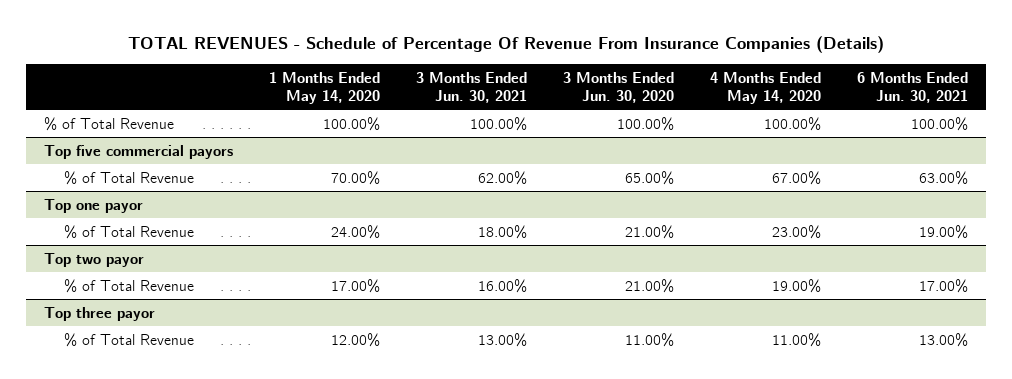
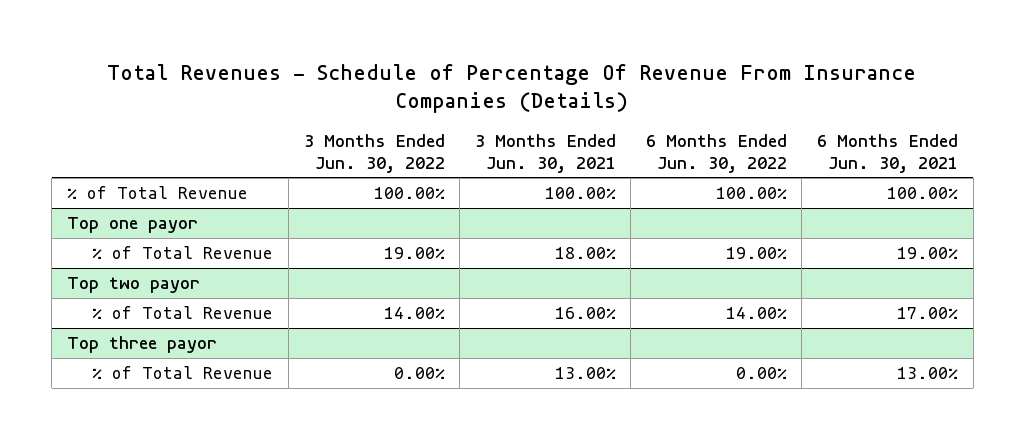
[127,36,884,54] TOTAL REVENUES - Schedule of Percentage Of Revenue From Insurance Companies (Details) -> [107,63,917,113] Total Revenues - Schedule of Percentage Of Revenue From Insurance Companies (Details)
[268,71,380,104] 1 Months Ended May 14, 2020 -> none
[562,71,674,103] 3 Months Ended Jun. 30, 2020 -> none
[709,71,821,104] 4 Months Ended May 14, 2020 -> none
none -> [303,133,445,173] 3 Months Ended Jun. 30, 2022
none -> [645,133,787,173] 6 Months Ended Jun. 30, 2022
[44,144,234,159] Top five commercial payors -> none
[64,170,195,185] % of Total Revenue -> none

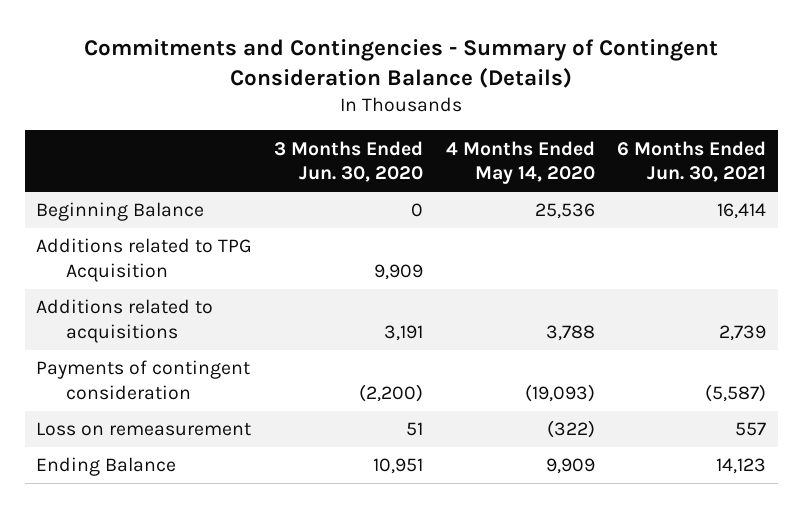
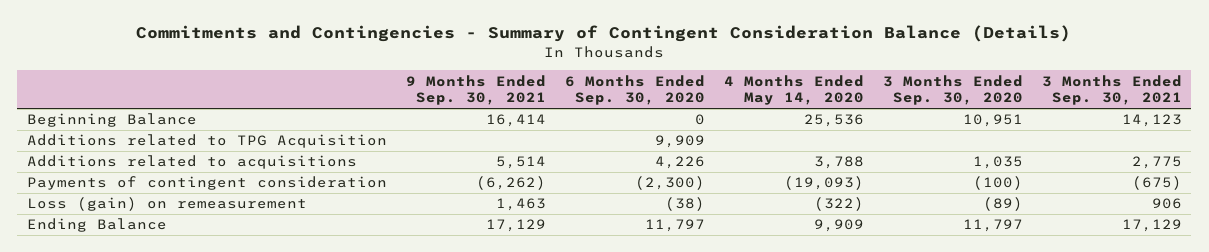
[274,140,424,183] 3 Months Ended Jun. 30, 2020 -> none
[617,140,767,183] 6 Months Ended Jun. 30, 2021 -> none
none -> [405,74,546,106] 9 Months Ended Sep. 30, 2021
none -> [564,74,705,106] 6 Months Ended Sep. 30, 2020
none -> [882,74,1023,106] 3 Months Ended Sep. 30, 2020
none -> [1041,74,1182,106] 3 Months Ended Sep. 30, 2021
[35,422,251,437] Loss on remeasurement -> [26,197,307,212] Loss (gain) on remeasurement

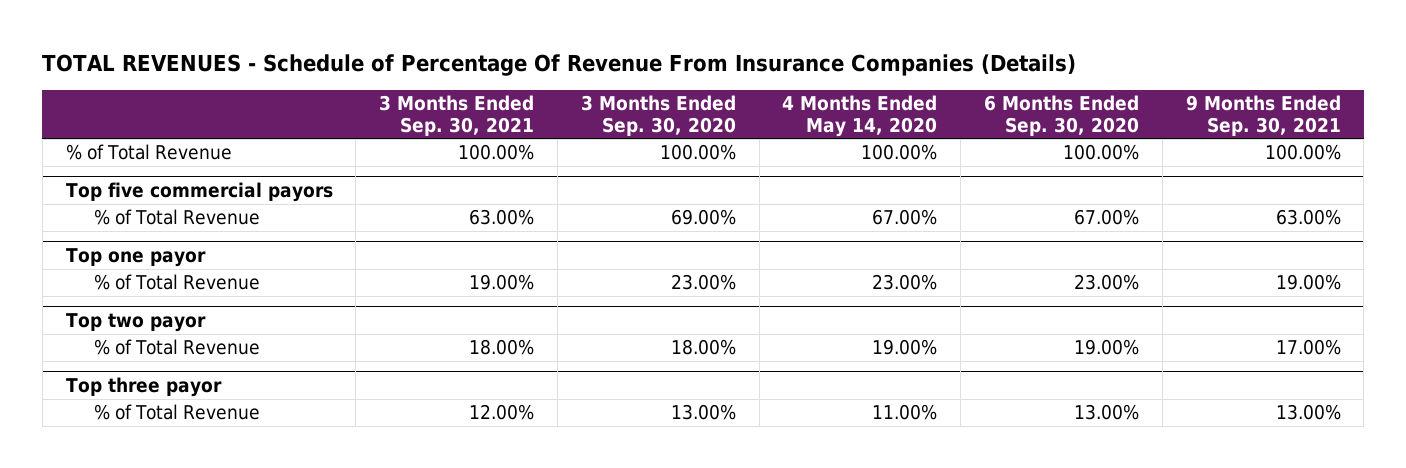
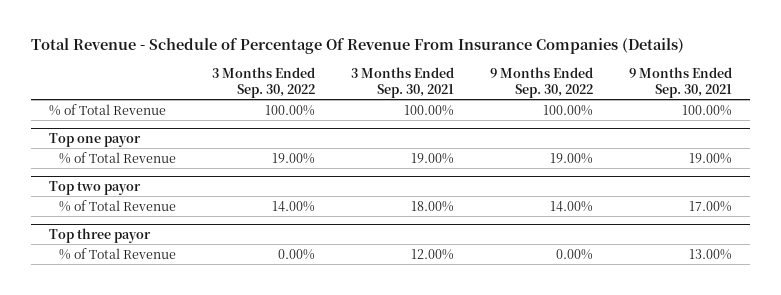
[42,54,1077,77] TOTAL REVENUES - Schedule of Percentage Of Revenue From Insurance Companies (Details) -> [30,38,684,55] Total Revenue - Schedule of Percentage Of Revenue From Insurance Companies (Details)
[580,94,736,136] 3 Months Ended Sep. 30, 2020 -> none
[782,94,938,137] 4 Months Ended May 14, 2020 -> none
[984,94,1140,136] 6 Months Ended Sep. 30, 2020 -> none
none -> [212,66,316,99] 3 Months Ended Sep. 30, 2022
none -> [490,66,594,99] 9 Months Ended Sep. 30, 2022
[65,182,333,203] Top five commercial payors -> none
[94,209,261,226] % of Total Revenue -> none

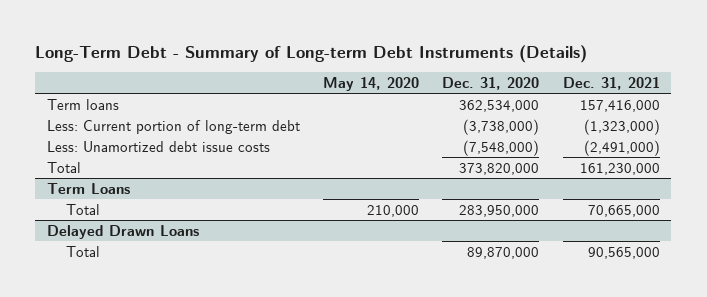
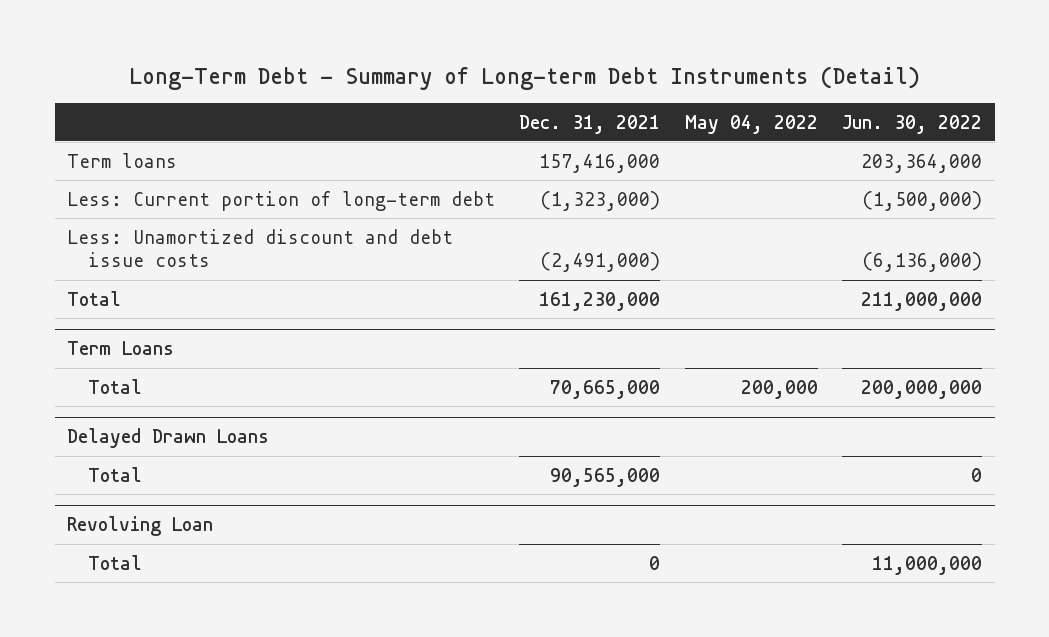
[35,44,588,63] Long-Term Debt - Summary of Long-term Debt Instruments (Details) -> [128,66,920,91] Long-Term Debt - Summary of Long-term Debt Instruments (Detail)
[323,76,420,91] May 14, 2020 -> none
[442,76,540,90] Dec. 31, 2020 -> none
none -> [684,114,818,134] May 04, 2022
none -> [842,114,983,134] Jun. 30, 2022
[47,140,271,152] Less: Unamortized debt issue costs -> [66,228,453,268] Less: Unamortized discount and debt issue costs
none -> [66,516,213,537] Revolving Loan
none -> [87,554,142,570] Total

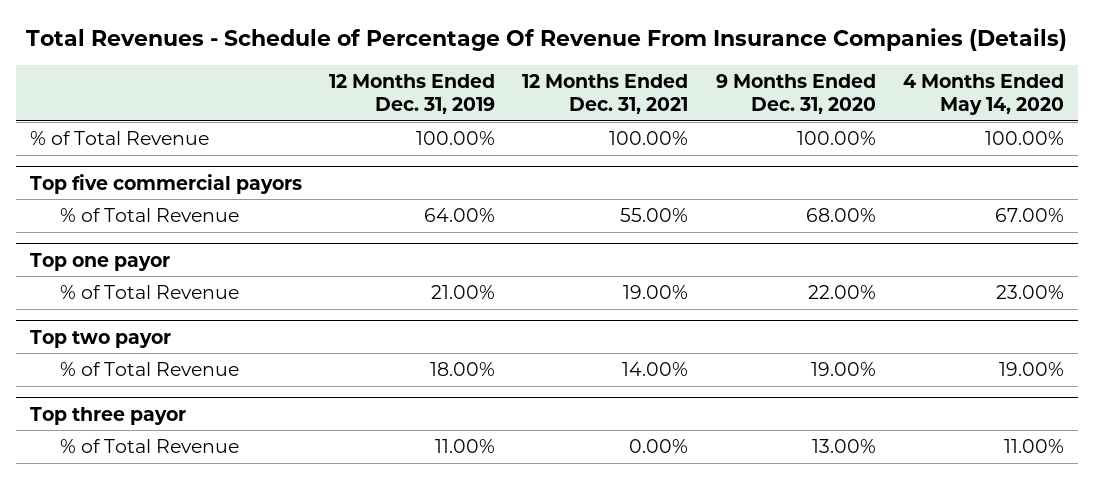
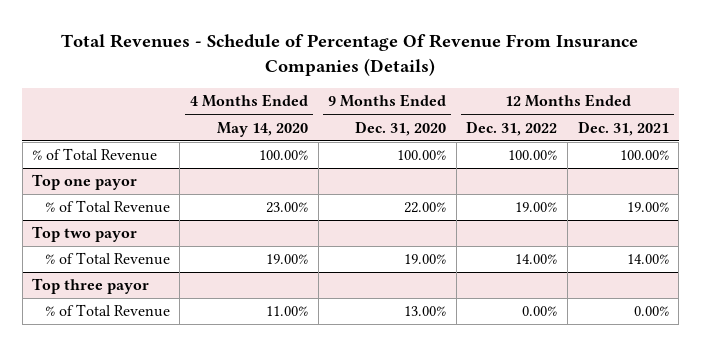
[329,74,496,114] 12 Months Ended Dec. 31, 2019 -> none
none -> [466,120,558,136] Dec. 31, 2022
[29,173,302,194] Top five commercial payors -> none
[59,208,239,223] % of Total Revenue -> none

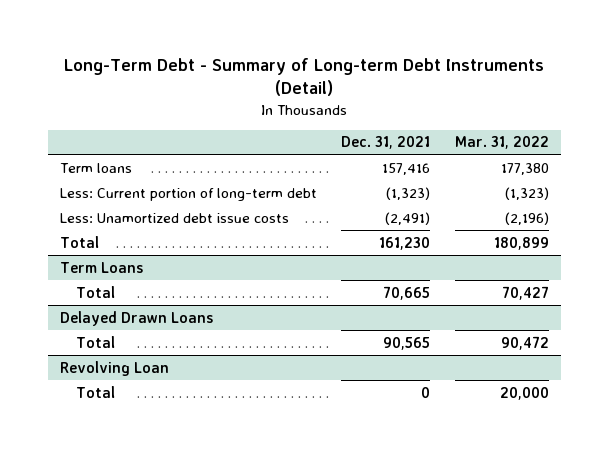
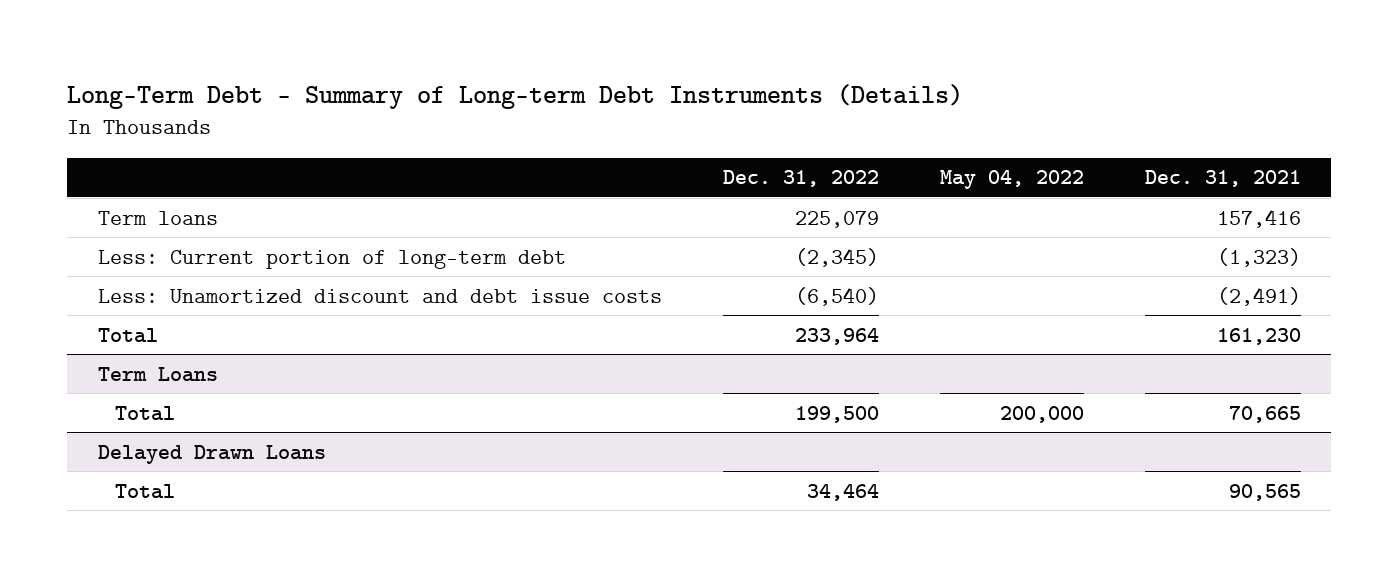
[64,57,545,97] Long-Term Debt - Summary of Long-term Debt Instruments (Detail) -> [66,84,963,110] Long-Term Debt - Summary of Long-term Debt Instruments (Details)
[454,136,549,150] Mar. 31, 2022 -> none
none -> [722,170,879,188] Dec. 31, 2022
none -> [939,170,1084,190] May 04, 2022
[59,212,289,223] Less: Unamortized debt issue costs -> [97,288,662,303] Less: Unamortized discount and debt issue costs
[59,360,169,376] Revolving Loan -> none
[75,385,115,398] Total -> none

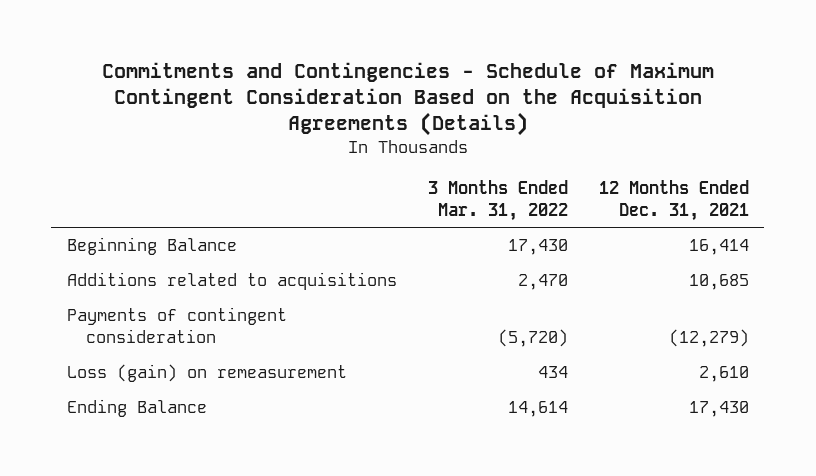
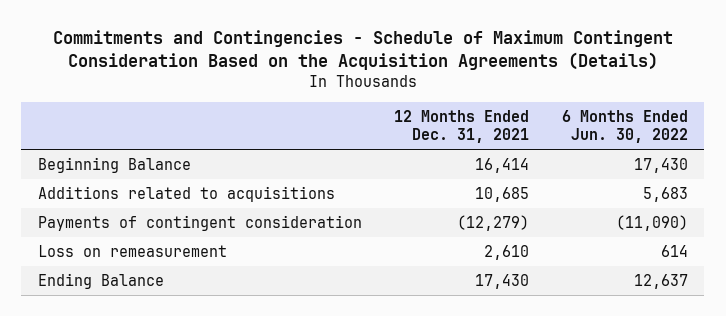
[427,179,568,221] 3 Months Ended Mar. 31, 2022 -> none
none -> [562,109,689,144] 6 Months Ended Jun. 30, 2022
[66,364,347,383] Loss (gain) on remeasurement -> [37,244,227,257] Loss on remeasurement

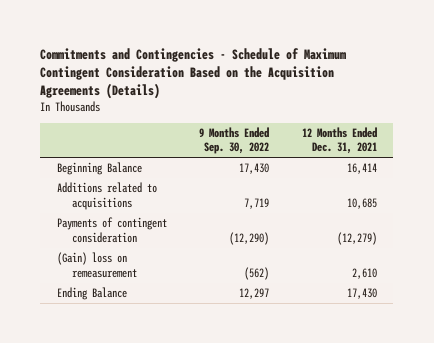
[562,109,689,144] 6 Months Ended Jun. 30, 2022 -> none
none -> [199,126,270,155] 9 Months Ended Sep. 30, 2022
[37,244,227,257] Loss on remeasurement -> [56,252,138,278] (Gain) loss on remeasurement

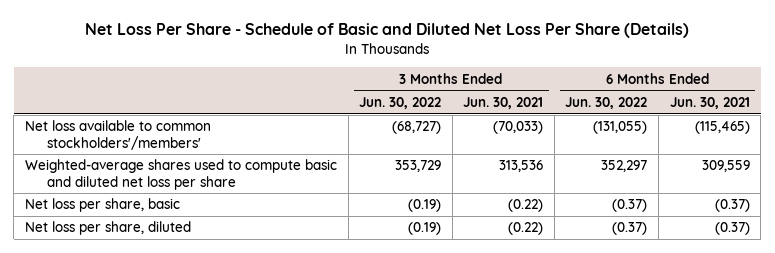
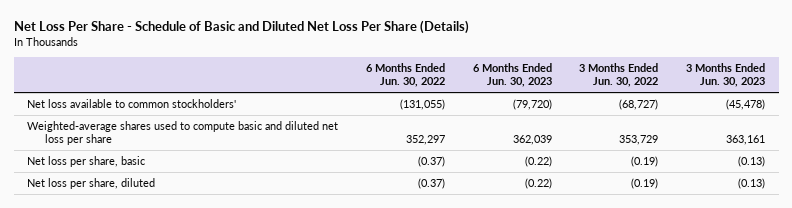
[463,97,544,110] Jun. 30, 2021 -> none
[669,97,750,110] Jun. 30, 2021 -> none
none -> [472,63,552,88] 6 Months Ended Jun. 30, 2023
none -> [686,63,766,88] 3 Months Ended Jun. 30, 2023
[25,120,212,150] Net loss available to common stockholders'/members' -> [27,98,237,108] Net loss available to common stockholders'

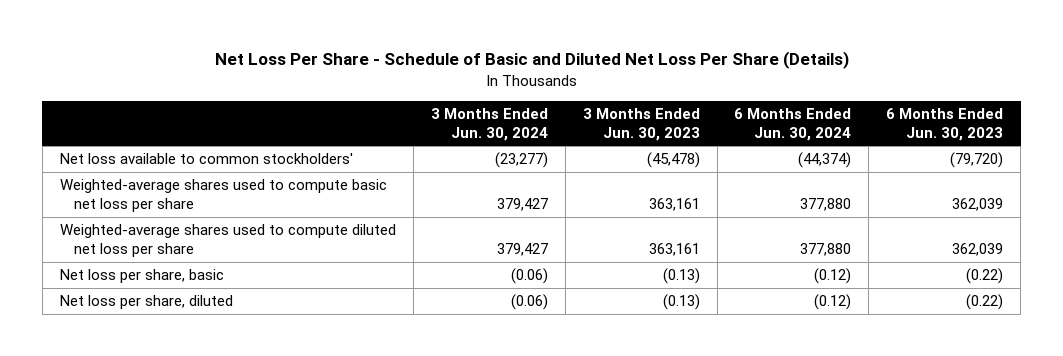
[366,63,446,88] 6 Months Ended Jun. 30, 2022 -> none
[579,63,659,88] 3 Months Ended Jun. 30, 2022 -> none
none -> [430,107,548,141] 3 Months Ended Jun. 30, 2024
none -> [734,107,852,141] 6 Months Ended Jun. 30, 2024
[27,120,339,146] Weighted-average shares used to compute basic and diluted net loss per share -> [59,179,387,213] Weighted-average shares used to compute basic net loss per share
none -> [59,224,396,258] Weighted-average shares used to compute diluted net loss per share

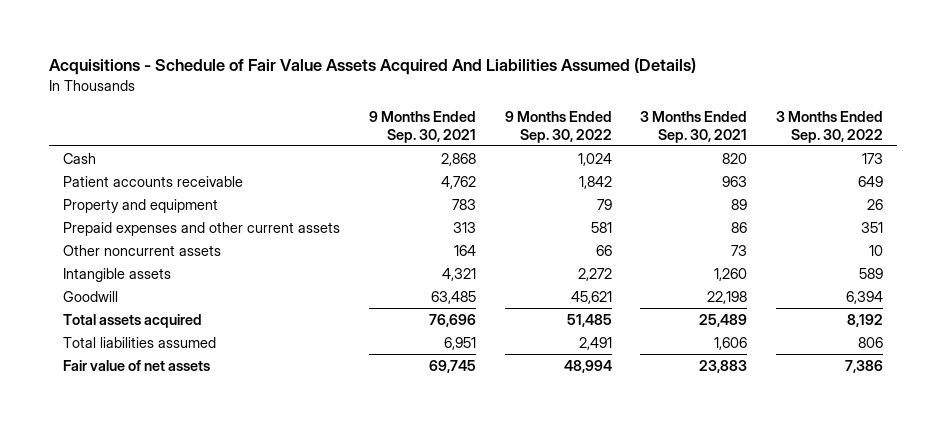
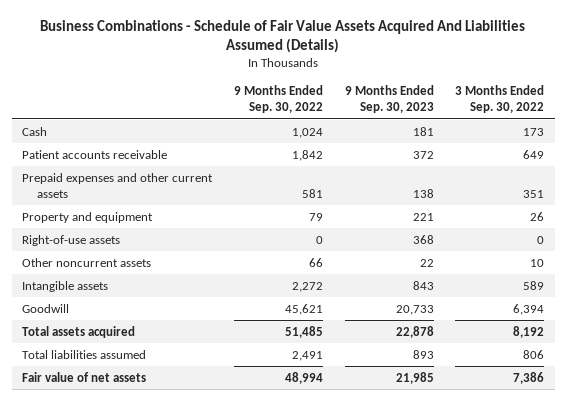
[48,58,696,76] Acquisitions - Schedule of Fair Value Assets Acquired And Liabilities Assumed (Details) -> [40,19,526,54] Business Combinations - Schedule of Fair Value Assets Acquired And Liabilities Assumed (Details)
[368,110,476,143] 9 Months Ended Sep. 30, 2021 -> none
[640,110,748,143] 3 Months Ended Sep. 30, 2021 -> none
none -> [344,85,434,113] 9 Months Ended Sep. 30, 2023
[63,198,219,213] Property and equipment -> [22,211,154,223] Property and equipment
none -> [22,234,121,246] Right-of-use assets

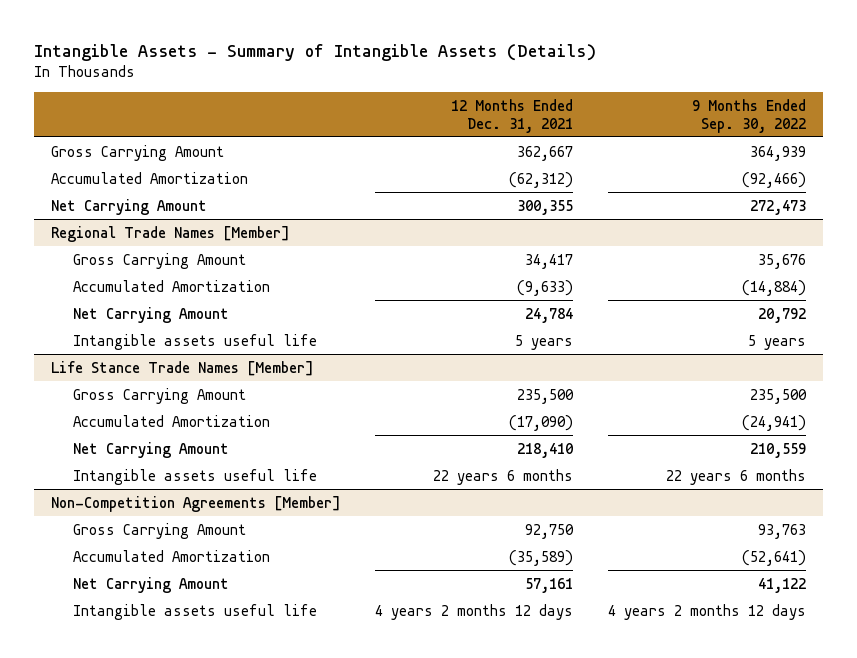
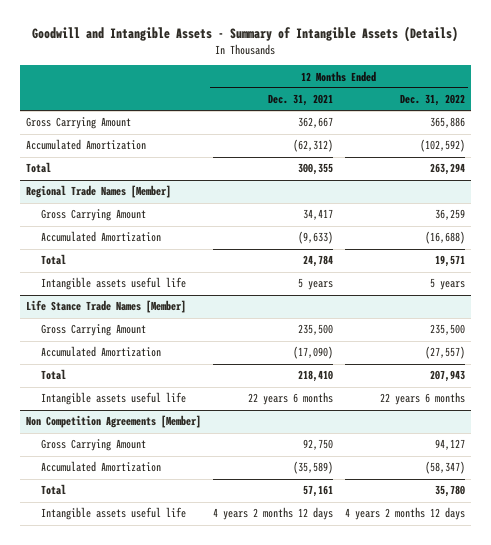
[33,43,596,61] Intangible Assets - Summary of Intangible Assets (Details) -> [32,26,459,43] Goodwill and Intangible Assets - Summary of Intangible Assets (Details)
[691,98,806,133] 9 Months Ended Sep. 30, 2022 -> none
none -> [399,94,465,107] Dec. 31, 2022
[50,198,207,215] Net Carrying Amount -> [26,162,52,174] Total
[73,306,230,323] Net Carrying Amount -> [41,254,67,266] Total
[73,441,230,458] Net Carrying Amount -> [41,369,67,381] Total
[50,495,341,512] Non-Competition Agreements [Member] -> [26,415,202,429] Non Competition Agreements [Member]
[73,576,230,593] Net Carrying Amount -> [41,484,67,496] Total

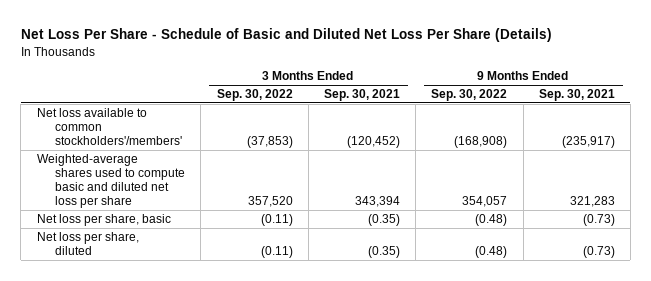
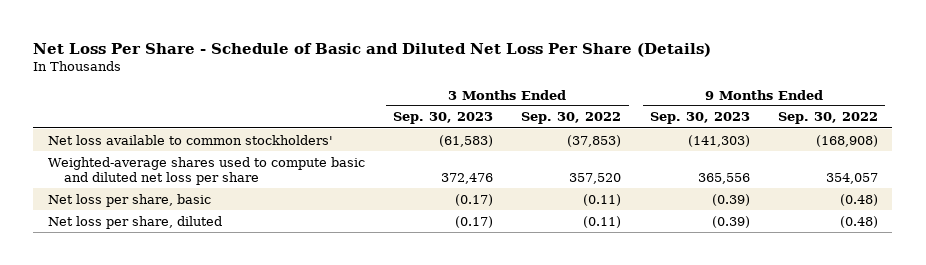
[324,89,401,102] Sep. 30, 2021 -> none
[538,89,615,102] Sep. 30, 2021 -> none
none -> [393,112,494,125] Sep. 30, 2023
none -> [649,112,750,125] Sep. 30, 2023
[36,107,183,146] Net loss available to common stockholders'/members' -> [47,134,333,145] Net loss available to common stockholders'

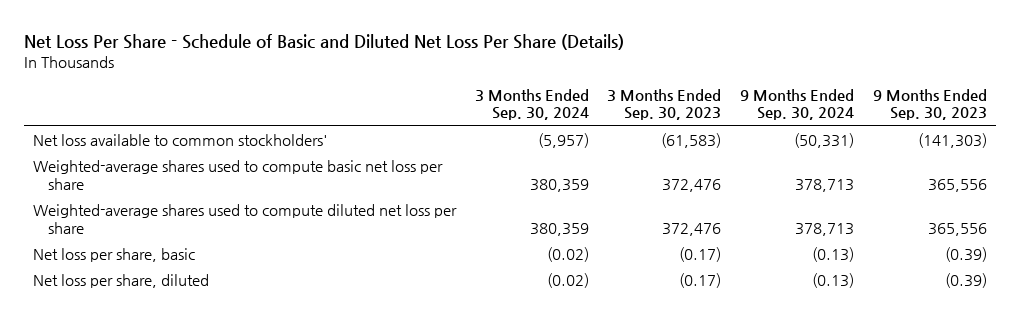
[521,112,622,125] Sep. 30, 2022 -> none
[778,112,879,125] Sep. 30, 2022 -> none
none -> [474,88,589,121] 3 Months Ended Sep. 30, 2024
none -> [739,88,854,121] 9 Months Ended Sep. 30, 2024
[47,156,365,185] Weighted-average shares used to compute basic and diluted net loss per share -> [33,160,444,190] Weighted-average shares used to compute basic net loss per share
none -> [33,204,458,234] Weighted-average shares used to compute diluted net loss per share

